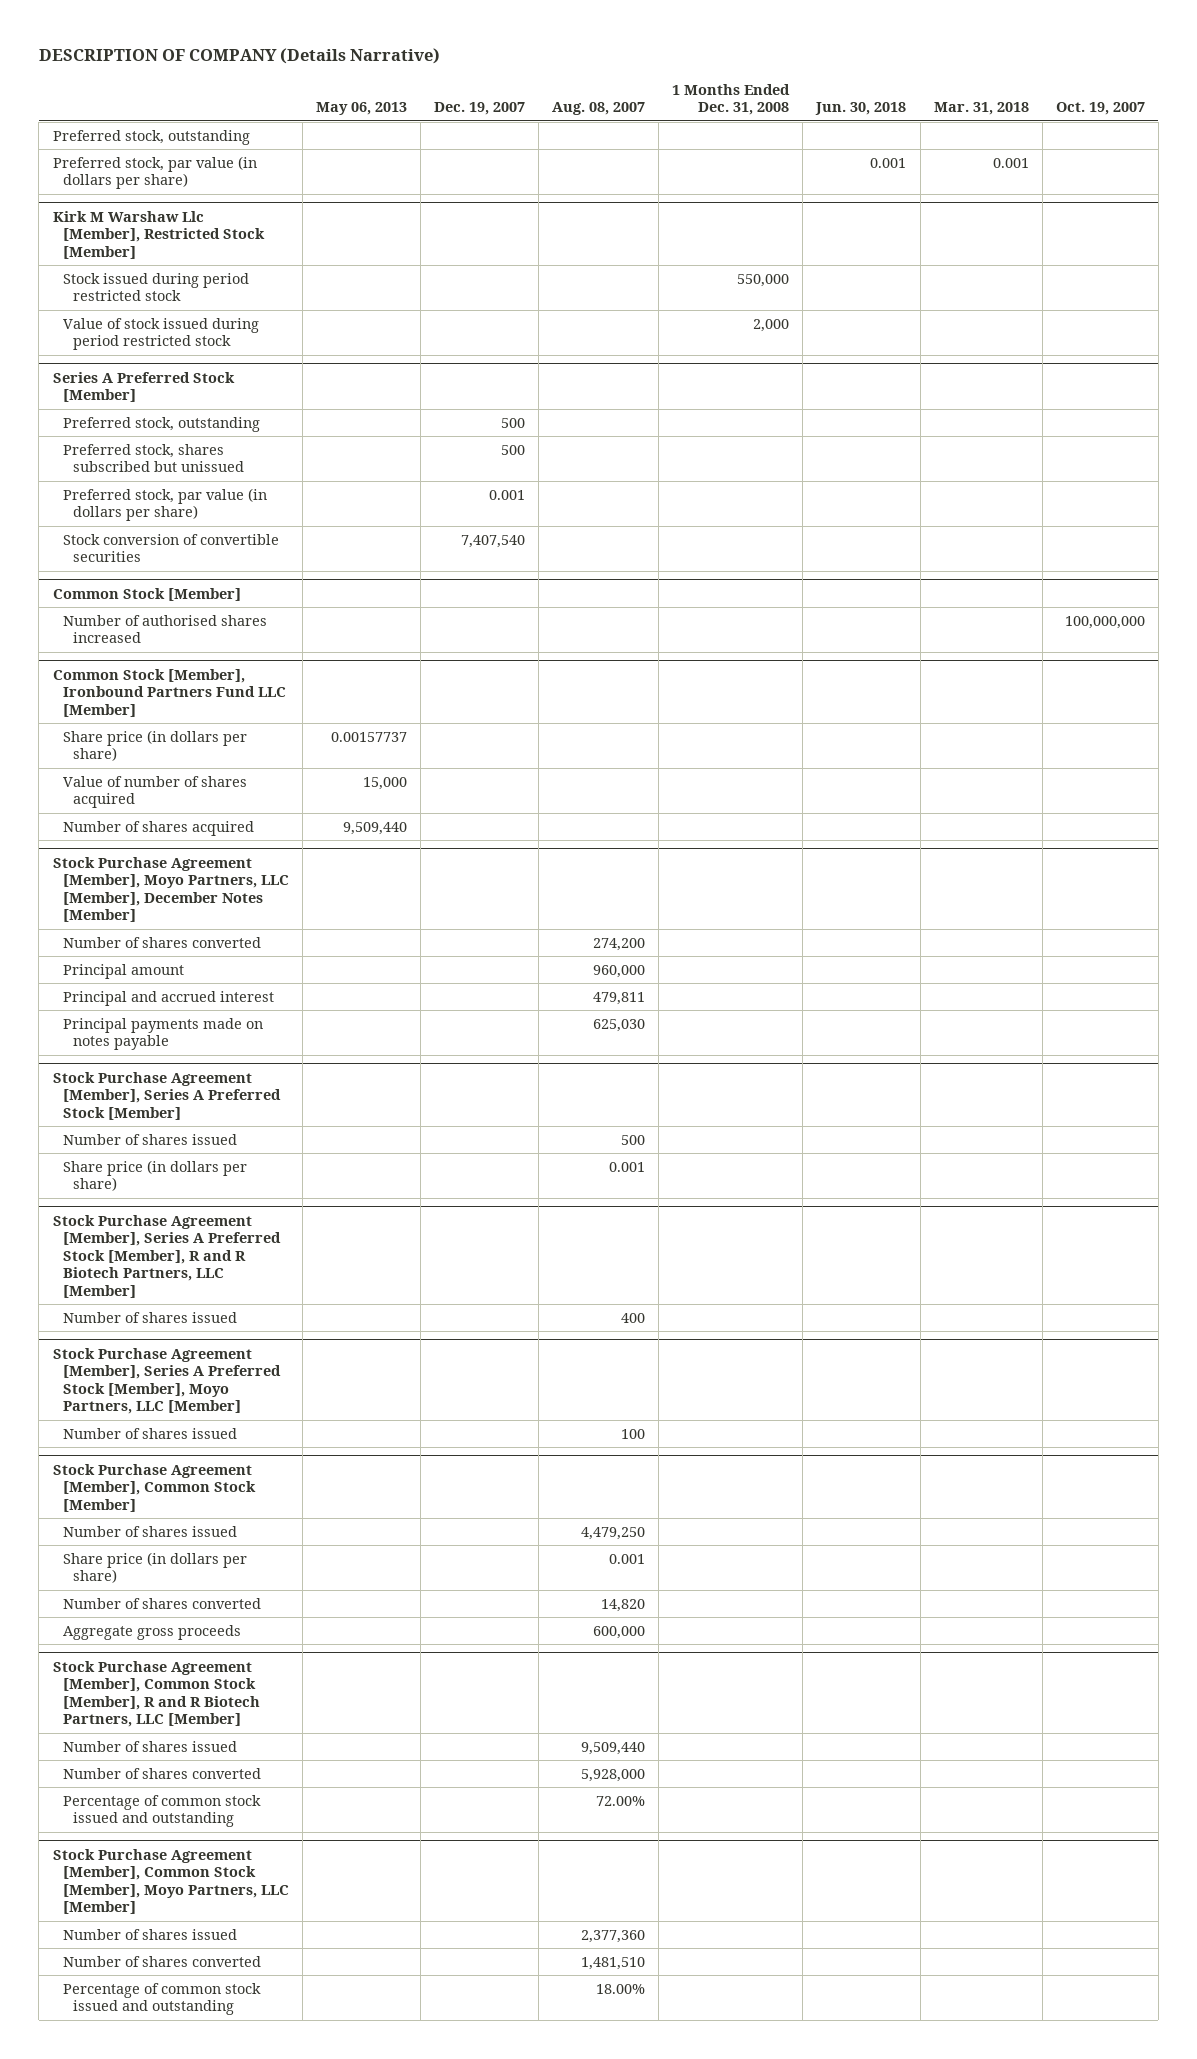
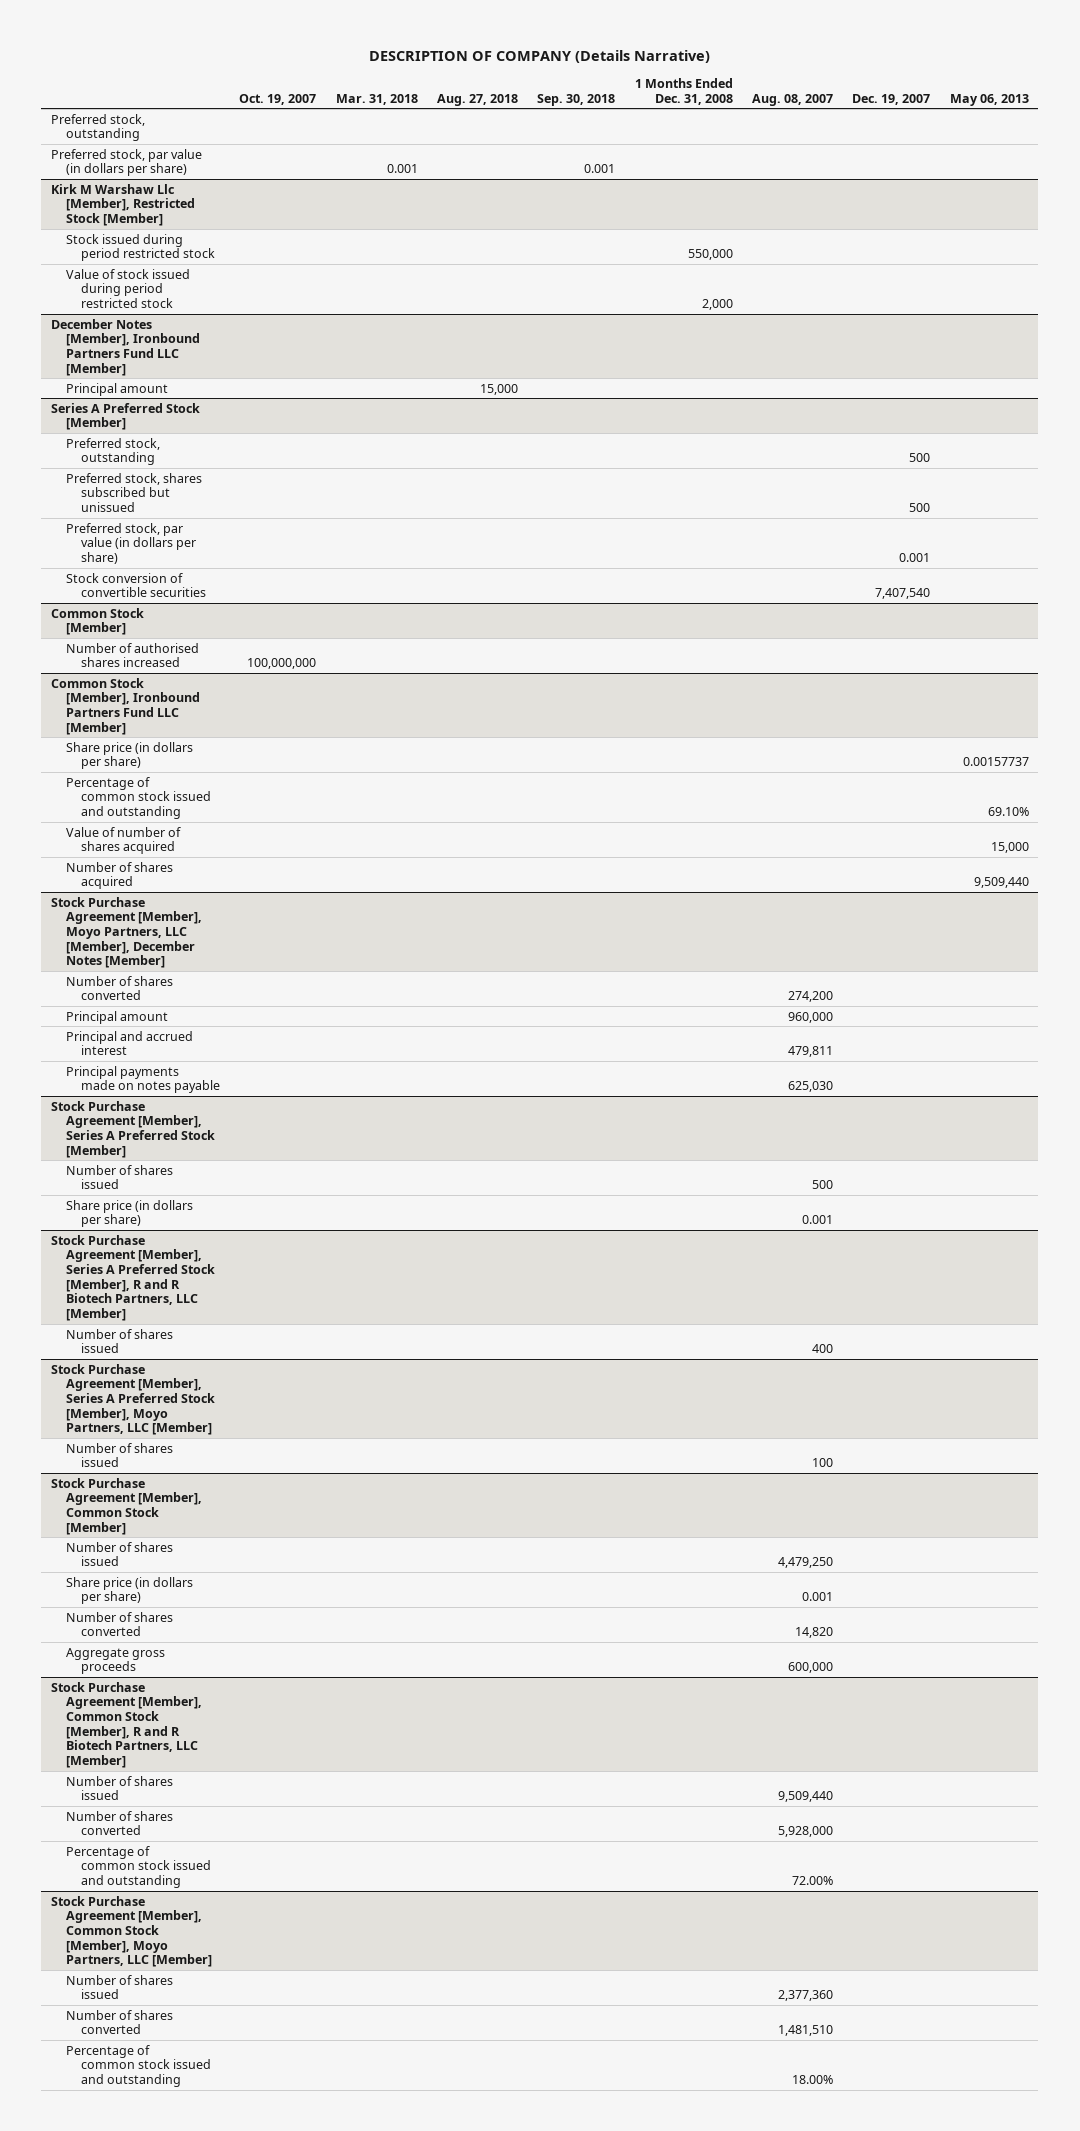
[815,102,907,116] Jun. 30, 2018 -> none
none -> [437,93,519,106] Aug. 27, 2018
none -> [537,93,616,106] Sep. 30, 2018
none -> [50,318,200,376] December Notes [Member], Ironbound Partners Fund LLC [Member]
none -> [65,382,168,396] Principal amount
none -> [65,776,212,820] Percentage of common stock issued and outstanding

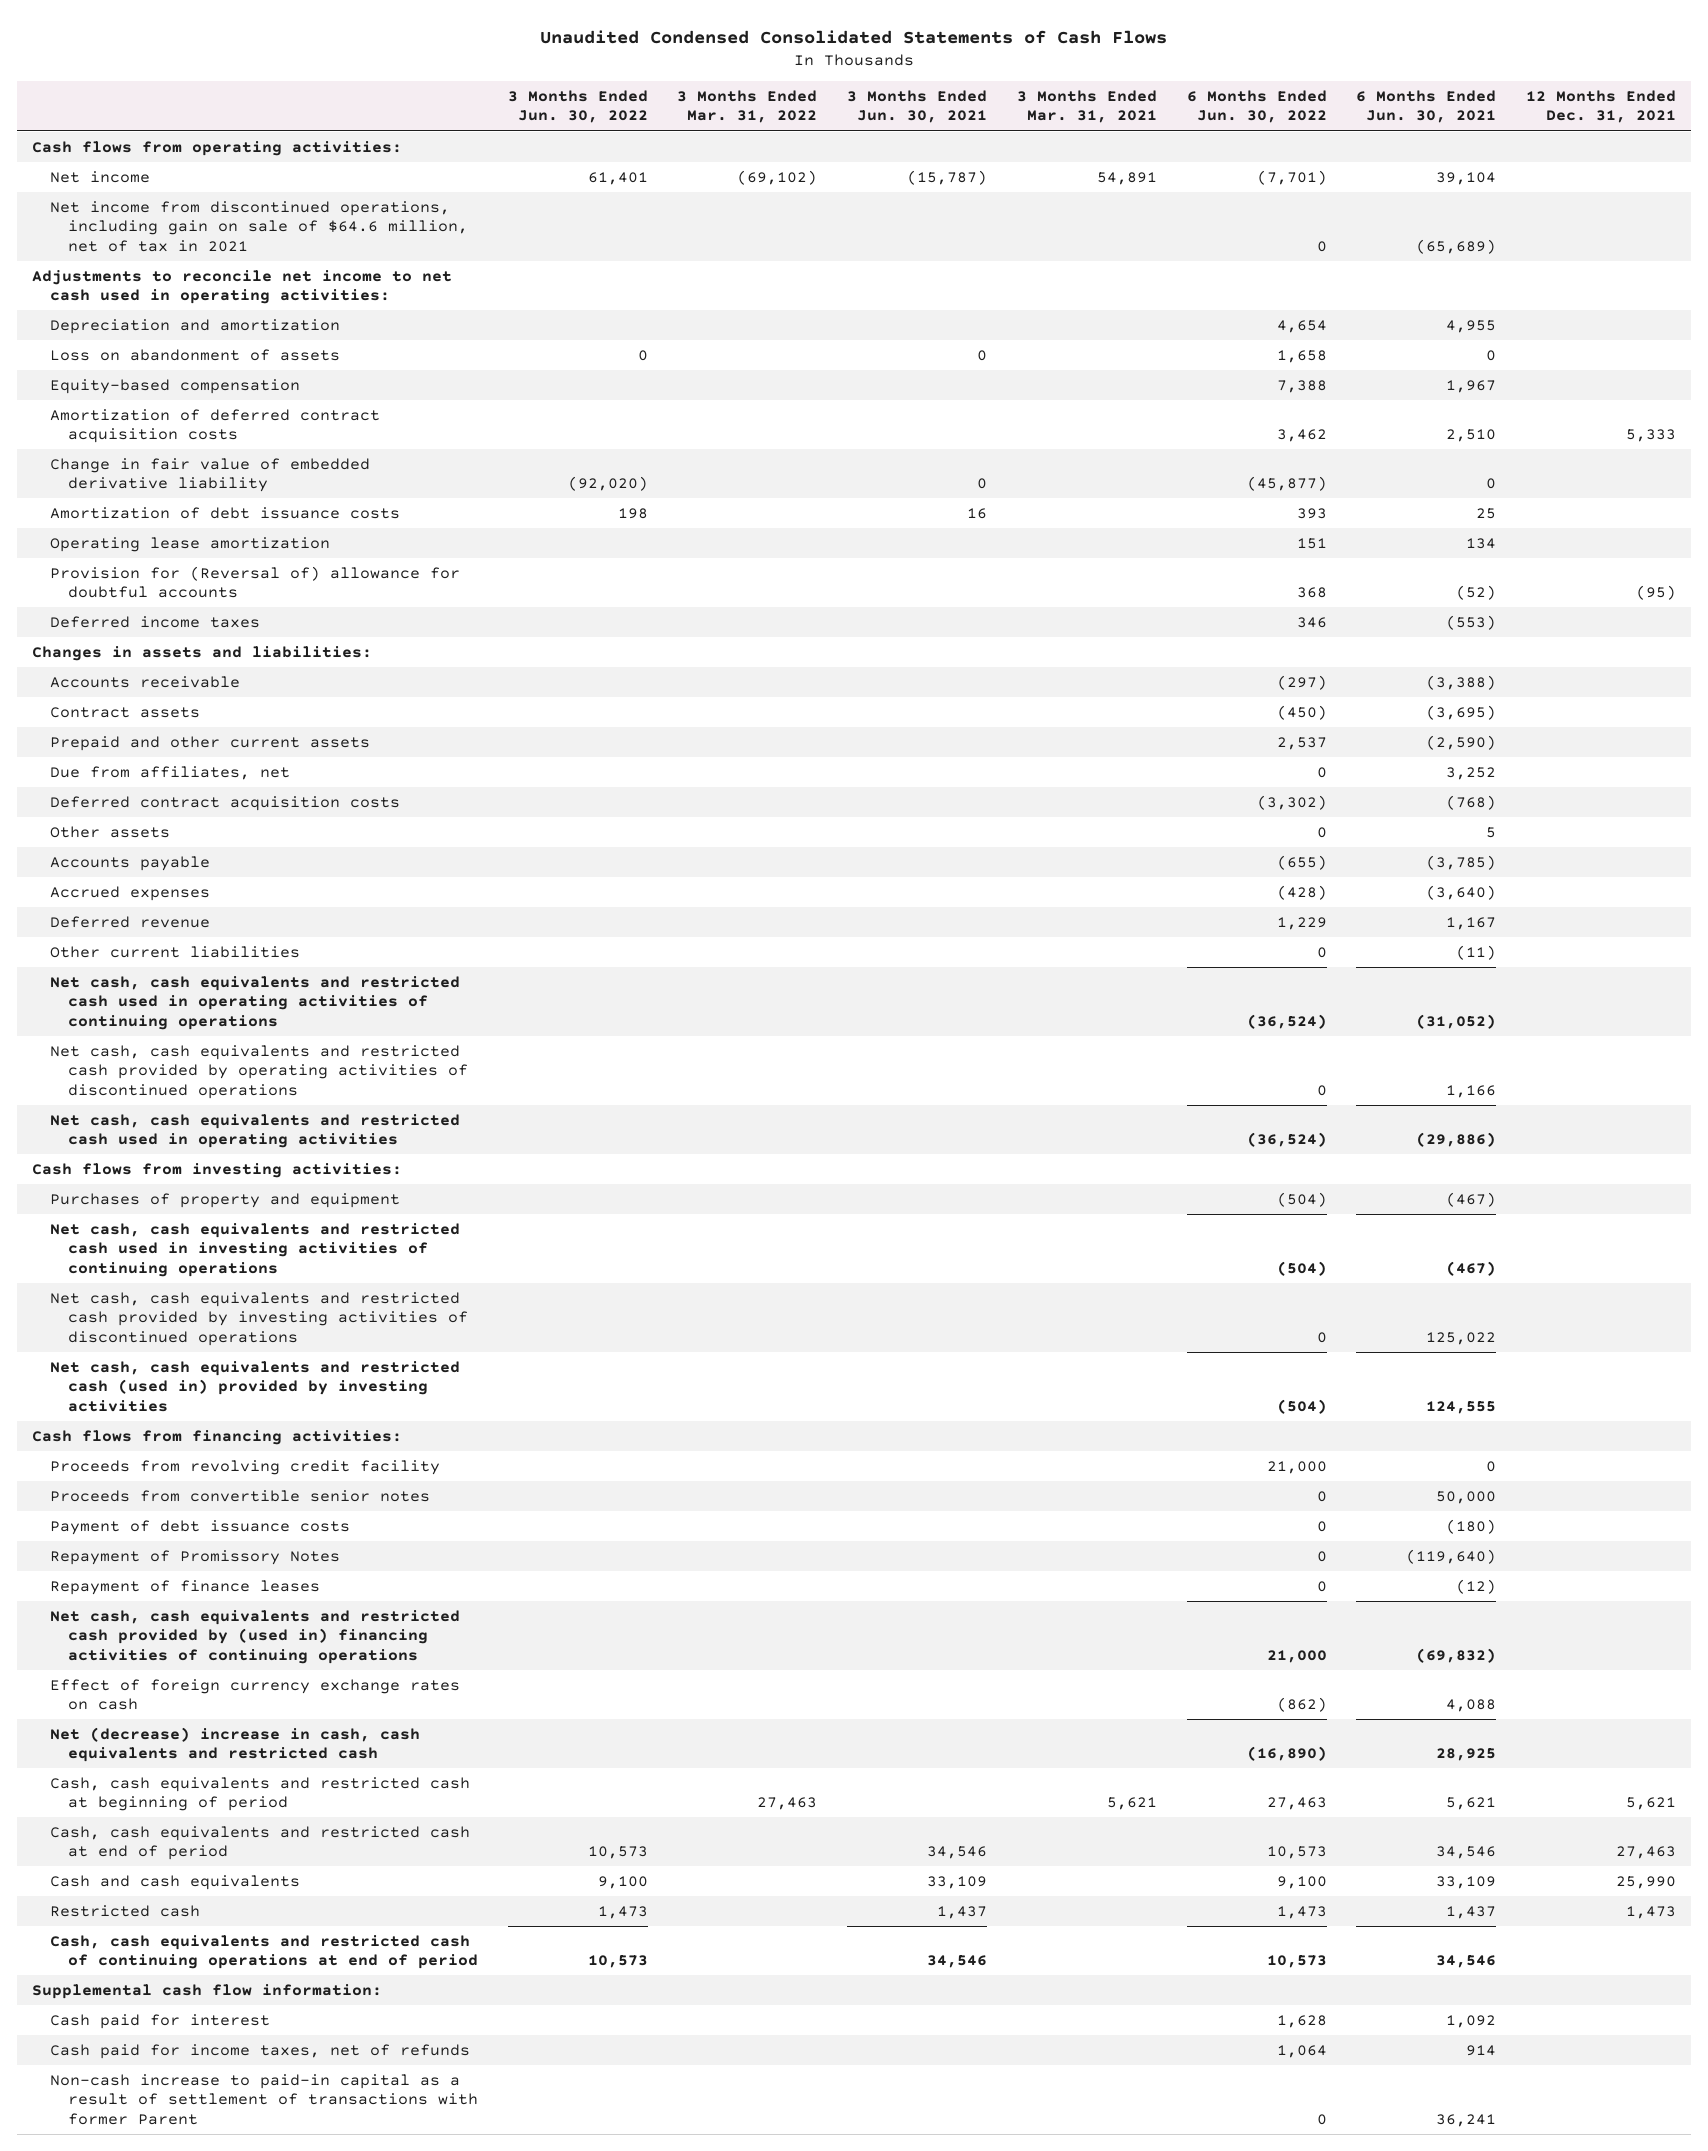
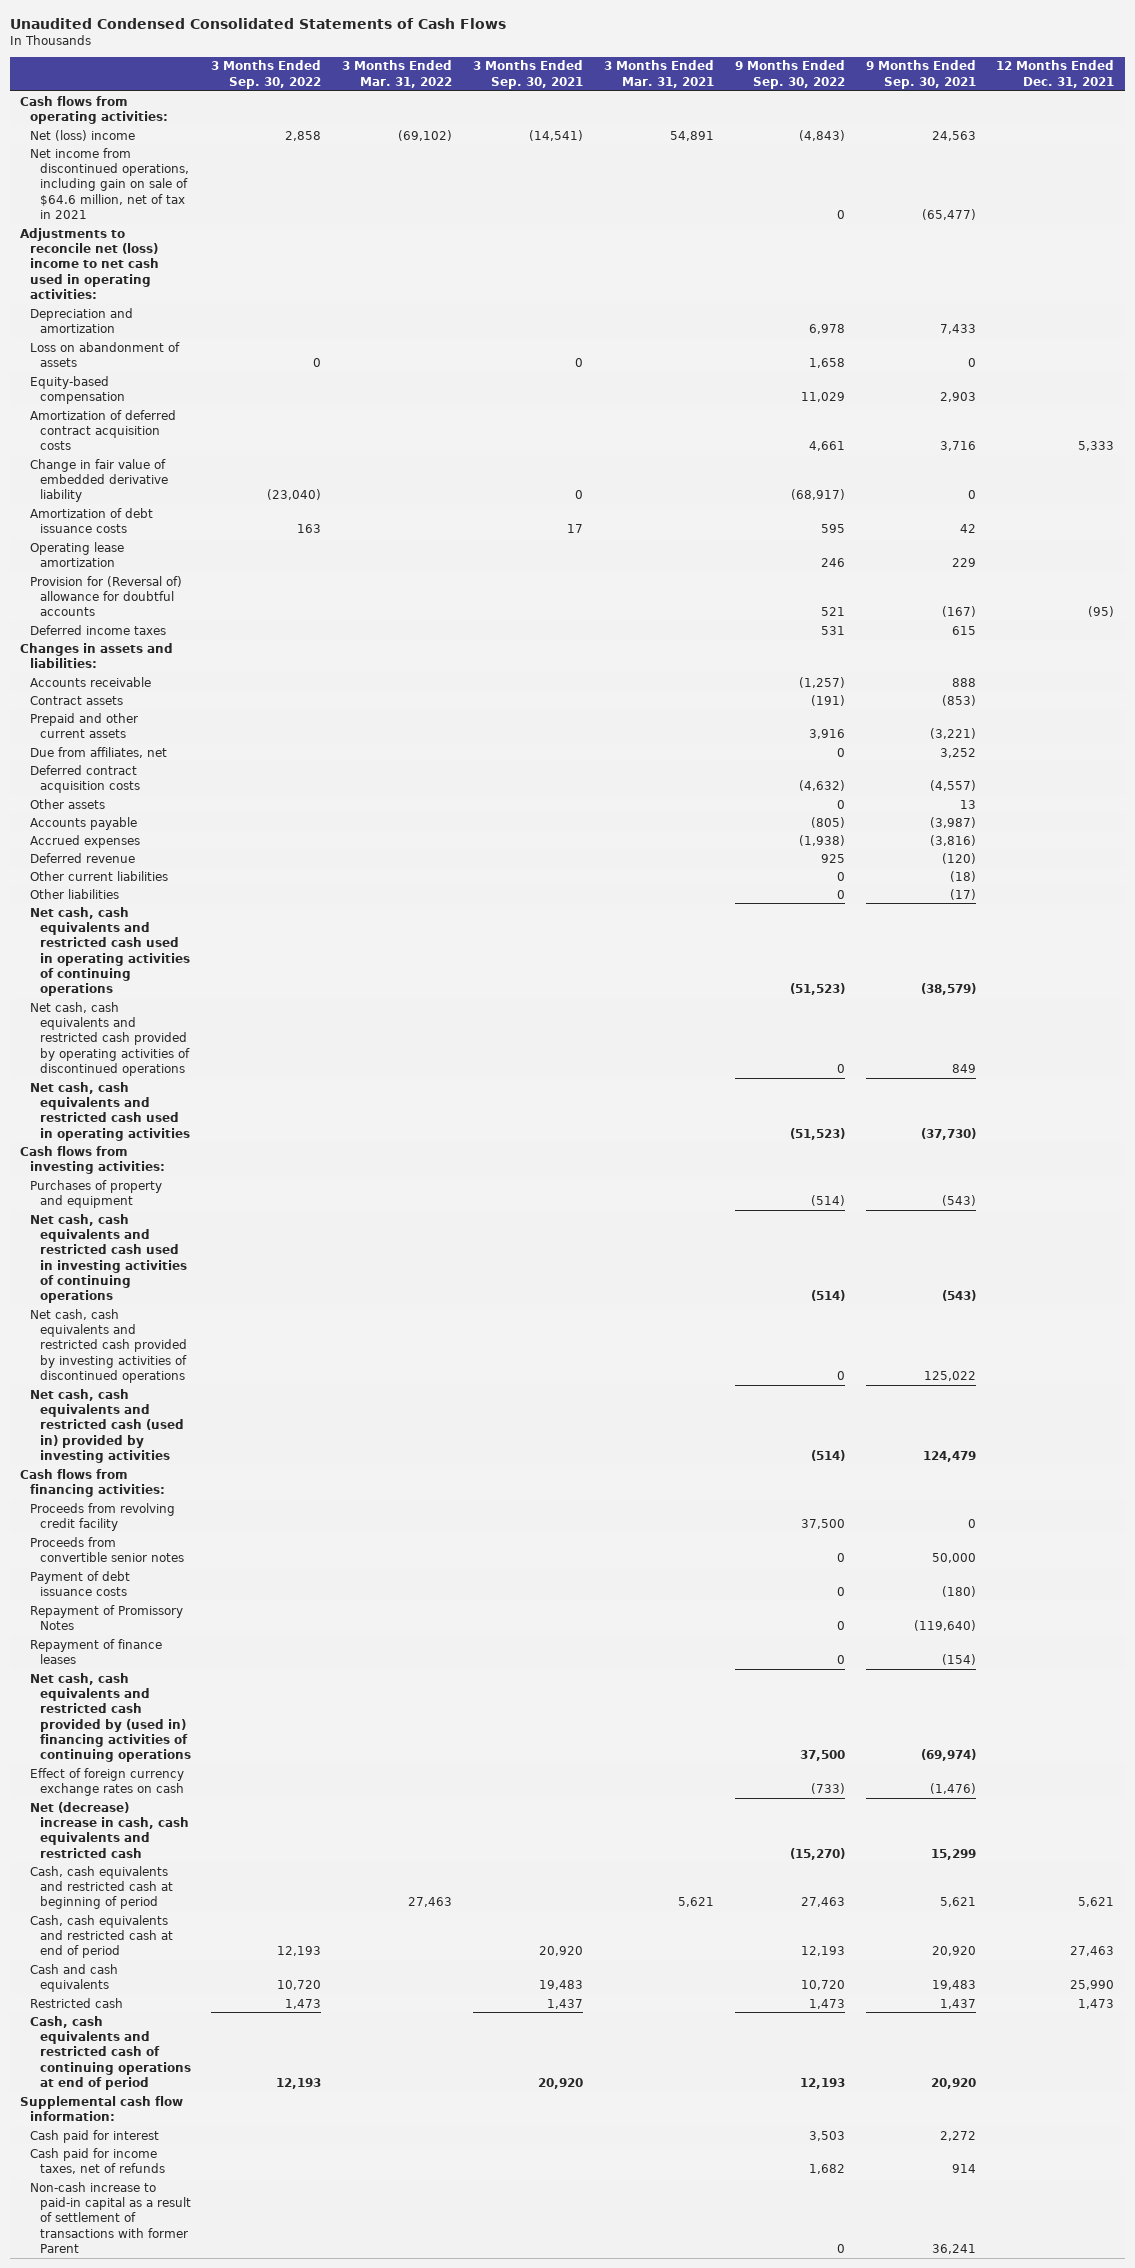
[507,90,648,124] 3 Months Ended Jun. 30, 2022 -> none
[847,90,988,124] 3 Months Ended Jun. 30, 2021 -> none
[1186,90,1327,124] 6 Months Ended Jun. 30, 2022 -> none
[1356,90,1497,124] 6 Months Ended Jun. 30, 2021 -> none
none -> [211,60,322,89] 3 Months Ended Sep. 30, 2022
none -> [473,60,584,89] 3 Months Ended Sep. 30, 2021
none -> [734,60,845,89] 9 Months Ended Sep. 30, 2022
none -> [865,60,976,89] 9 Months Ended Sep. 30, 2021
[50,170,151,183] Net income -> [29,129,135,141] Net (loss) income
[32,269,453,305] Adjustments to reconcile net income to net cash used in operating activities: -> [20,227,159,299] Adjustments to reconcile net (loss) income to net cash used in operating activities:
none -> [29,888,119,899] Other liabilities

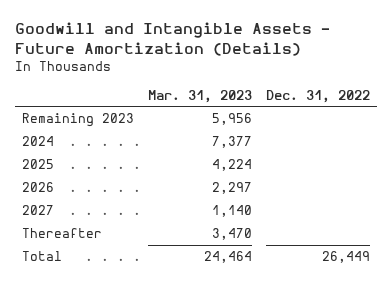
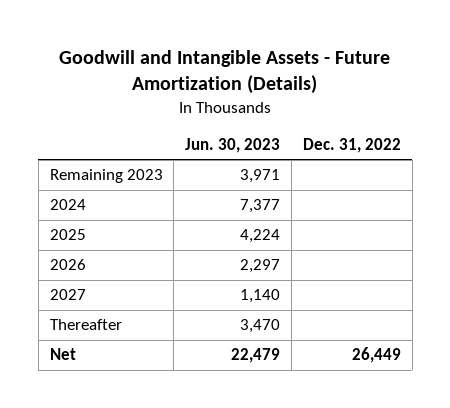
[148,89,253,103] Mar. 31, 2023 -> none
none -> [185,138,281,154] Jun. 30, 2023
[21,251,62,262] Total -> [49,348,76,361] Net

